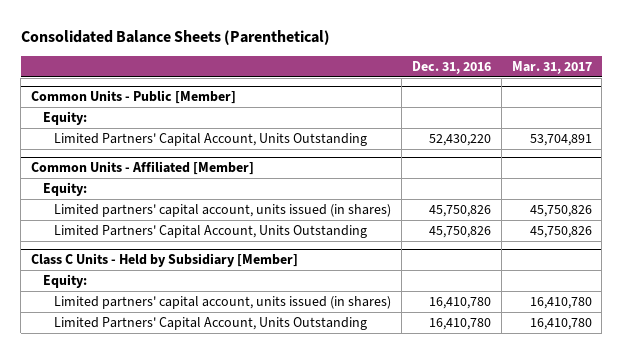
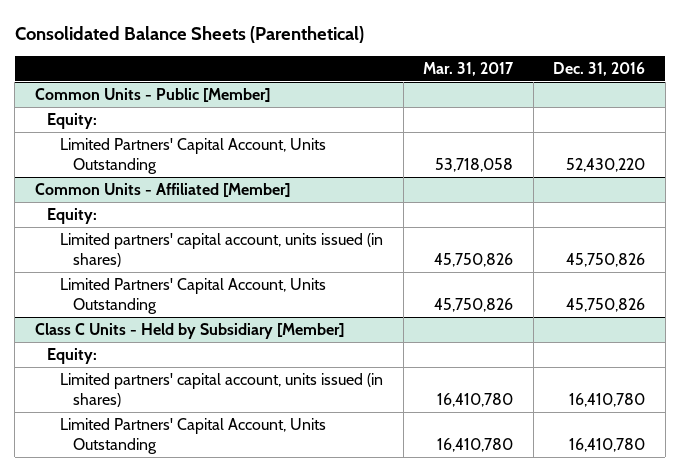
[529,133,592,146] 53,704,891 -> [435,158,514,173] 53,718,058

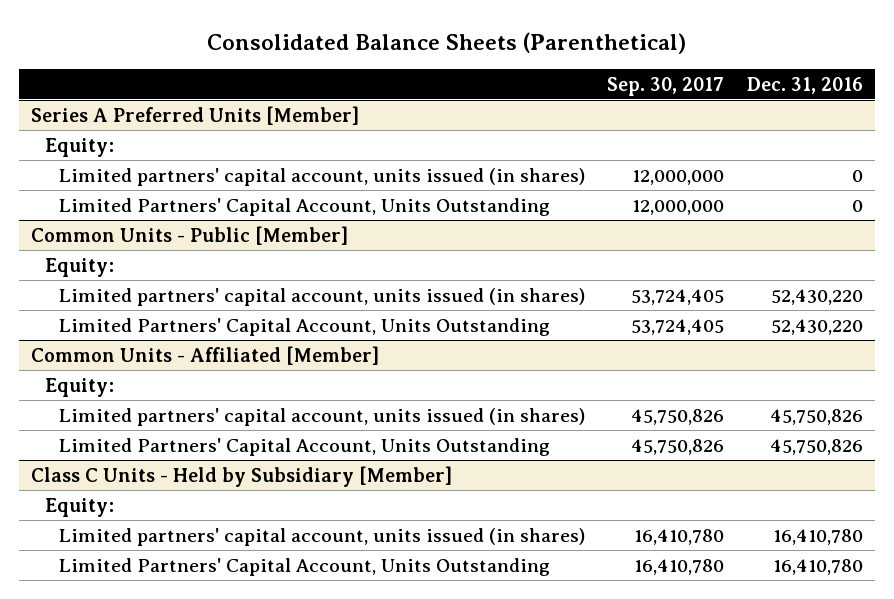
[423,61,515,76] Mar. 31, 2017 -> none
none -> [607,76,725,96] Sep. 30, 2017
none -> [30,105,359,125] Series A Preferred Units [Member]
none -> [44,137,114,157] Equity:
none -> [58,167,585,186] Limited partners' capital account, units issued (in shares)
none -> [58,197,550,216] Limited Partners' Capital Account, Units Outstanding
none -> [58,287,585,306] Limited partners' capital account, units issued (in shares)

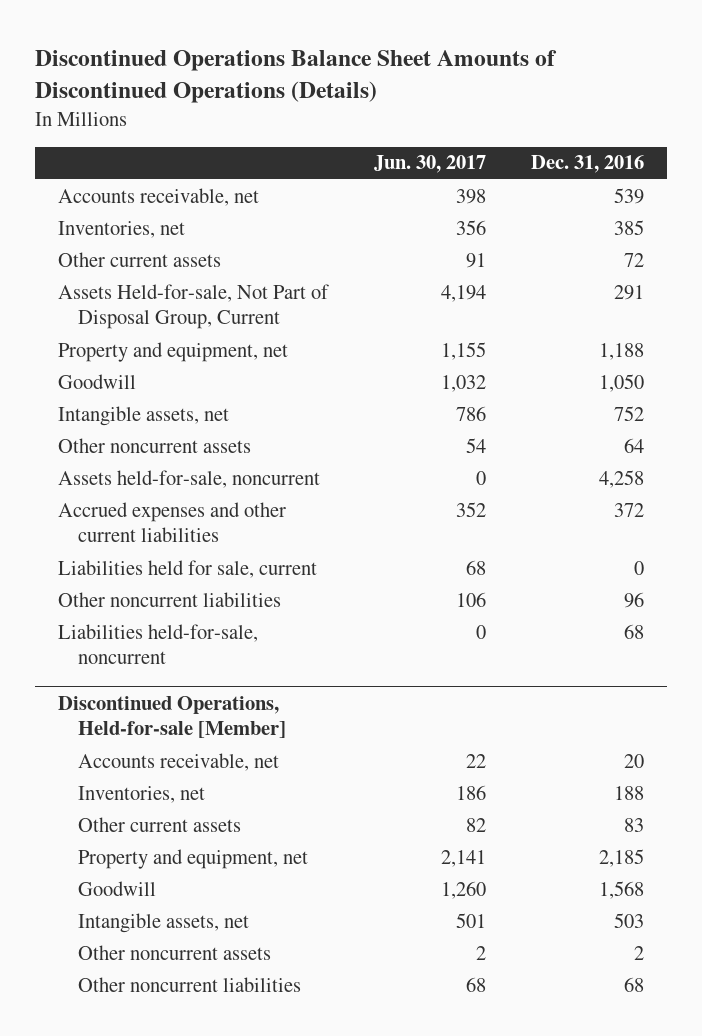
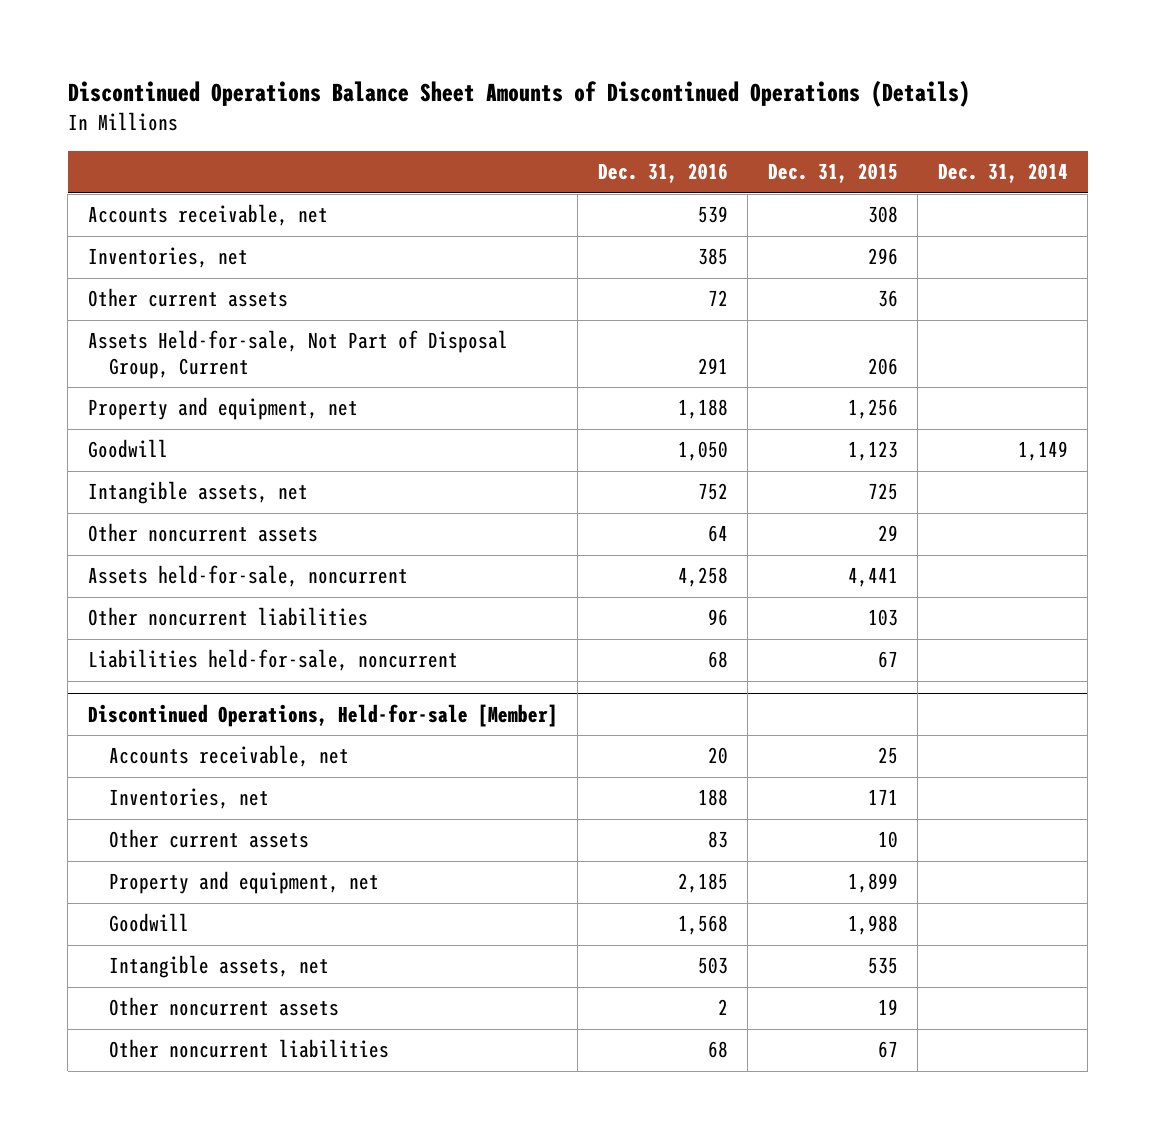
[373,155,486,174] Jun. 30, 2017 -> none
none -> [767,163,898,184] Dec. 31, 2015
none -> [937,163,1068,184] Dec. 31, 2014
[57,501,286,543] Accrued expenses and other current liabilities -> none
[57,559,317,578] Liabilities held for sale, current -> none

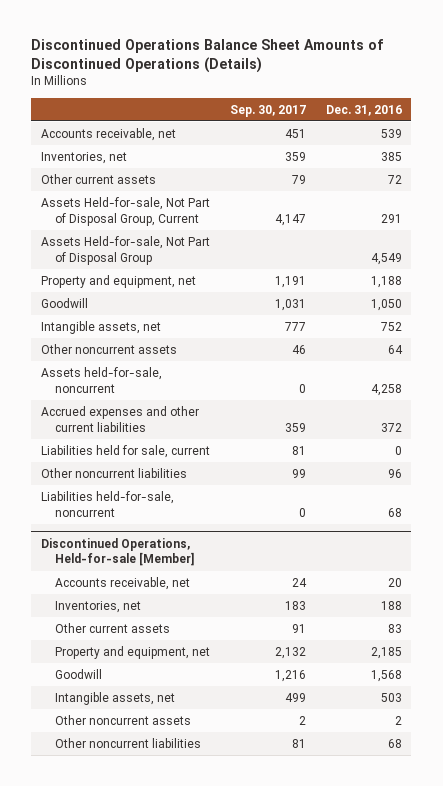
[767,163,898,184] Dec. 31, 2015 -> none
[937,163,1068,184] Dec. 31, 2014 -> none
none -> [229,104,306,117] Sep. 30, 2017
none -> [41,235,211,265] Assets Held-for-sale, Not Part of Disposal Group
none -> [41,405,200,432] Accrued expenses and other current liabilities
none -> [41,444,211,458] Liabilities held for sale, current

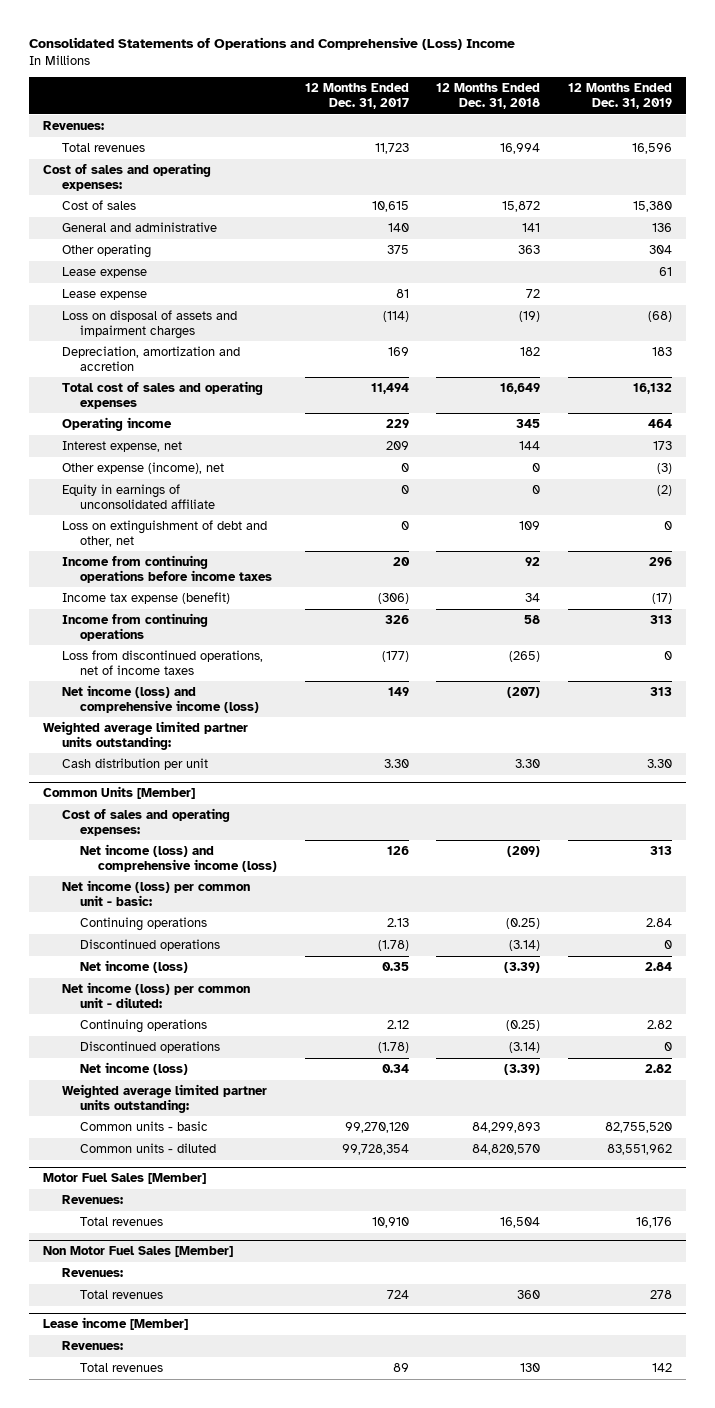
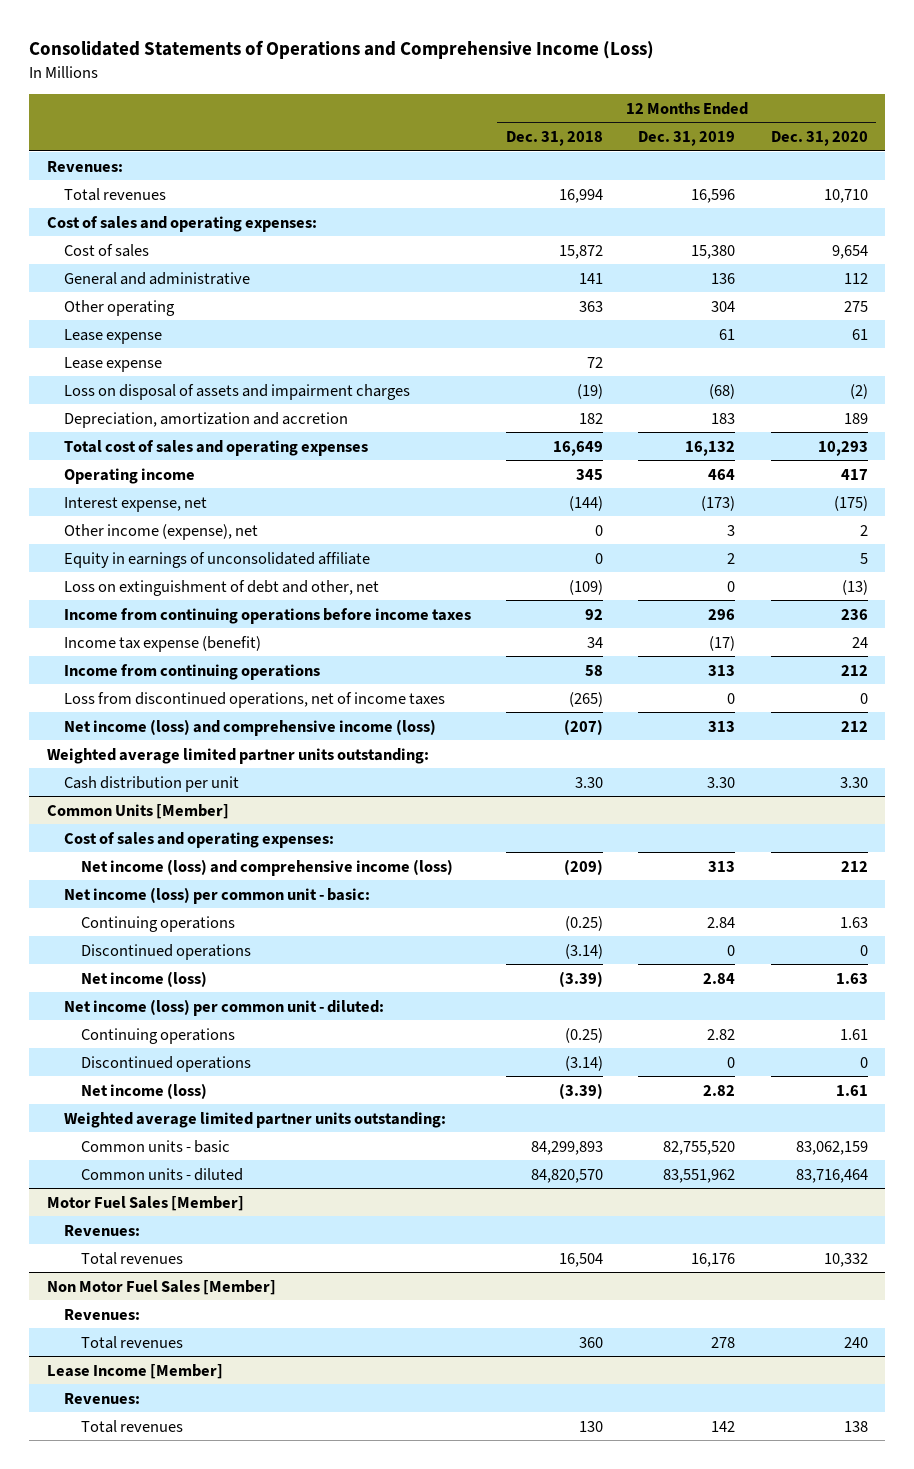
[29,37,516,51] Consolidated Statements of Operations and Comprehensive (Loss) Income -> [29,40,655,60] Consolidated Statements of Operations and Comprehensive Income (Loss)
[304,83,409,109] 12 Months Ended Dec. 31, 2017 -> none
none -> [770,131,868,147] Dec. 31, 2020
[519,441,541,451] 144 -> [568,495,603,511] (144)
[653,441,673,451] 173 -> [701,495,736,511] (173)
[61,462,224,475] Other expense (income), net -> [63,523,258,540] Other income (expense), net
[657,463,673,475] (3) -> [727,524,736,536] 3
[657,485,673,497] (2) -> [727,552,736,564] 2
[519,521,541,531] 109 -> [568,579,603,595] (109)
[43,1317,189,1331] Lease income [Member] -> [46,1363,223,1379] Lease Income [Member]

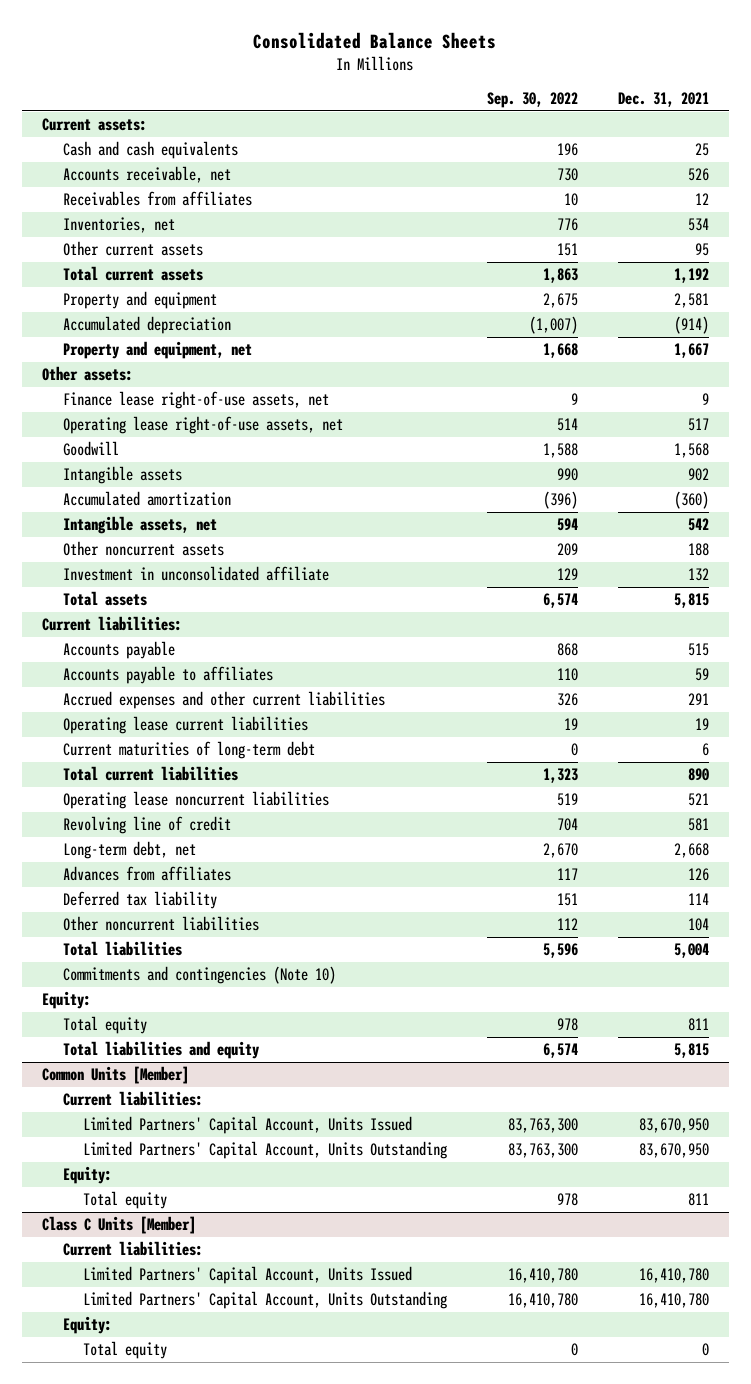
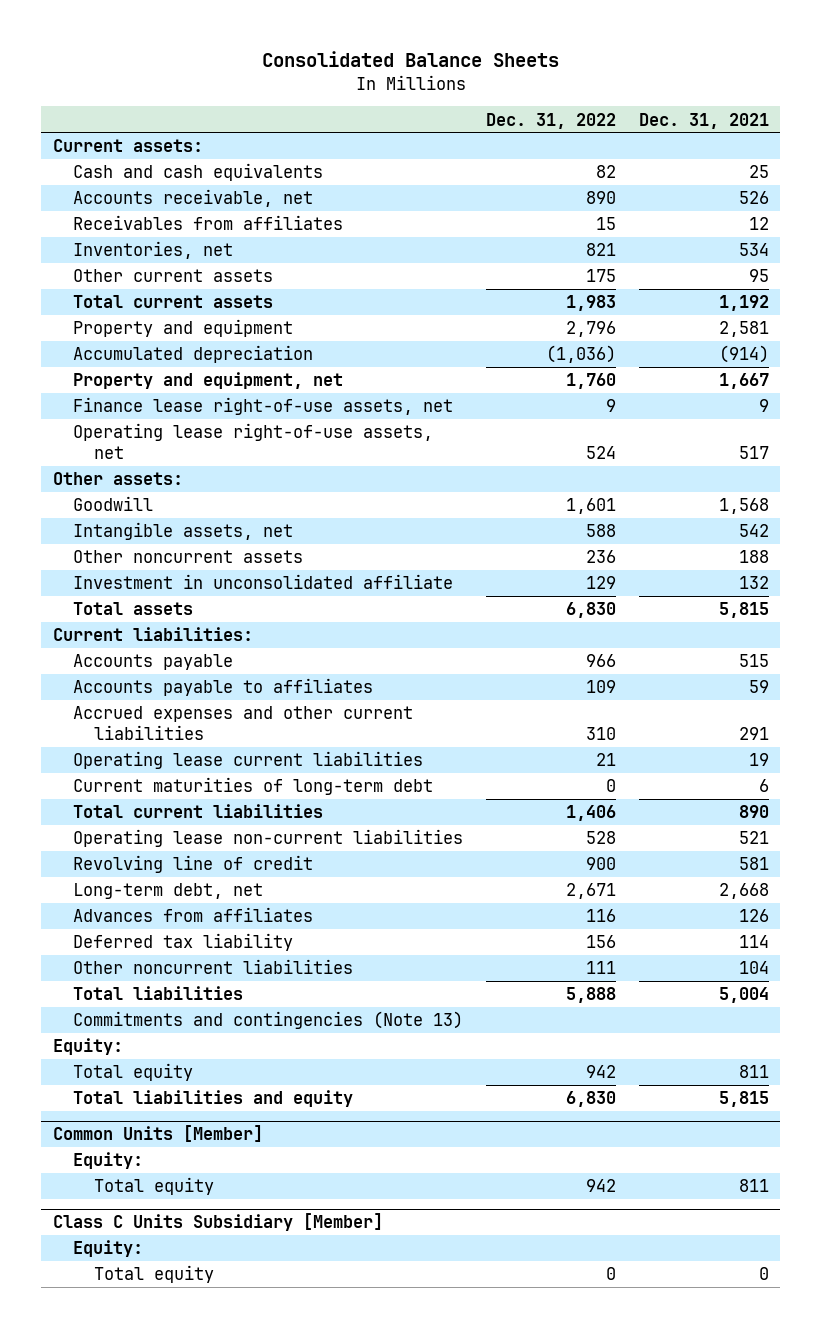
[486,92,578,109] Sep. 30, 2022 -> none
none -> [486,112,617,129] Dec. 31, 2022
[42,366,134,382] Other assets: -> [52,472,183,486] Other assets:
[62,466,182,485] Intangible assets -> none
[62,491,231,507] Accumulated amortization -> none
[62,791,329,810] Operating lease noncurrent liabilities -> [73,829,464,848] Operating lease non-current liabilities
[62,966,336,985] Commitments and contingencies (Note 10) -> [73,1011,464,1030] Commitments and contingencies (Note 13)
[62,1091,203,1107] Current liabilities: -> none
[83,1116,413,1135] Limited Partners' Capital Account, Units Issued -> none
[83,1141,448,1160] Limited Partners' Capital Account, Units Outstanding -> none
[62,1241,203,1257] Current liabilities: -> none
[83,1266,413,1285] Limited Partners' Capital Account, Units Issued -> none
[83,1291,448,1310] Limited Partners' Capital Account, Units Outstanding -> none
[42,1216,197,1235] Class C Units [Member] -> [52,1213,383,1232] Class C Units Subsidiary [Member]

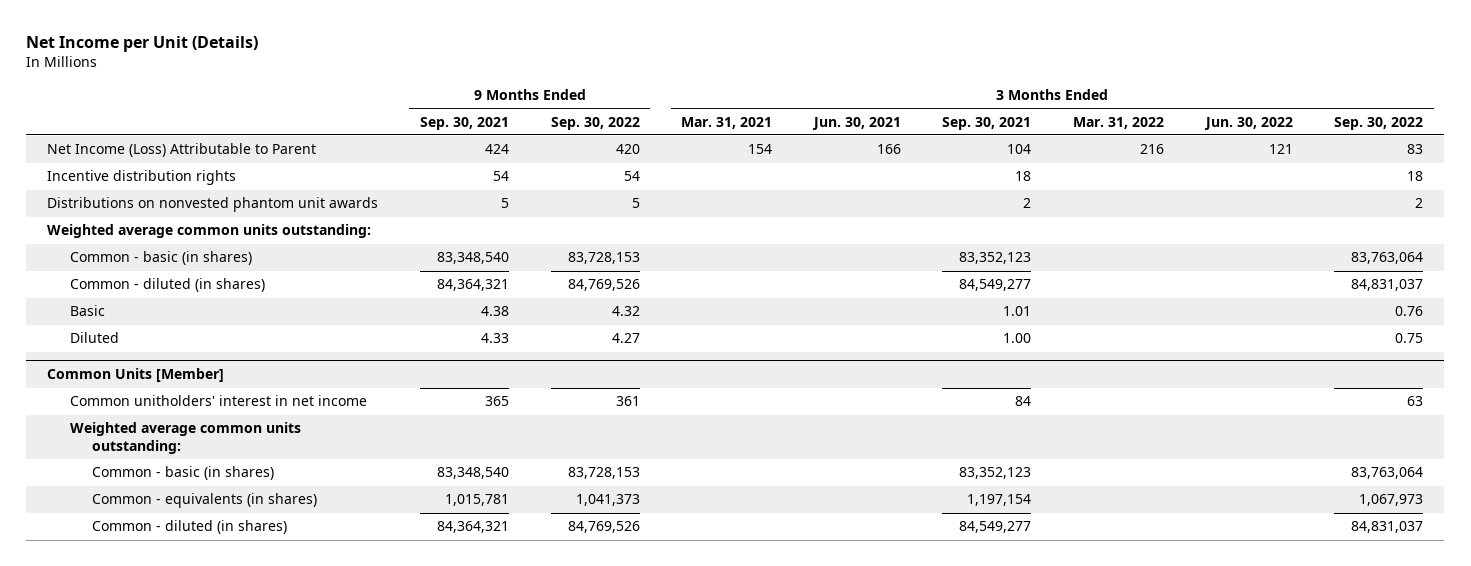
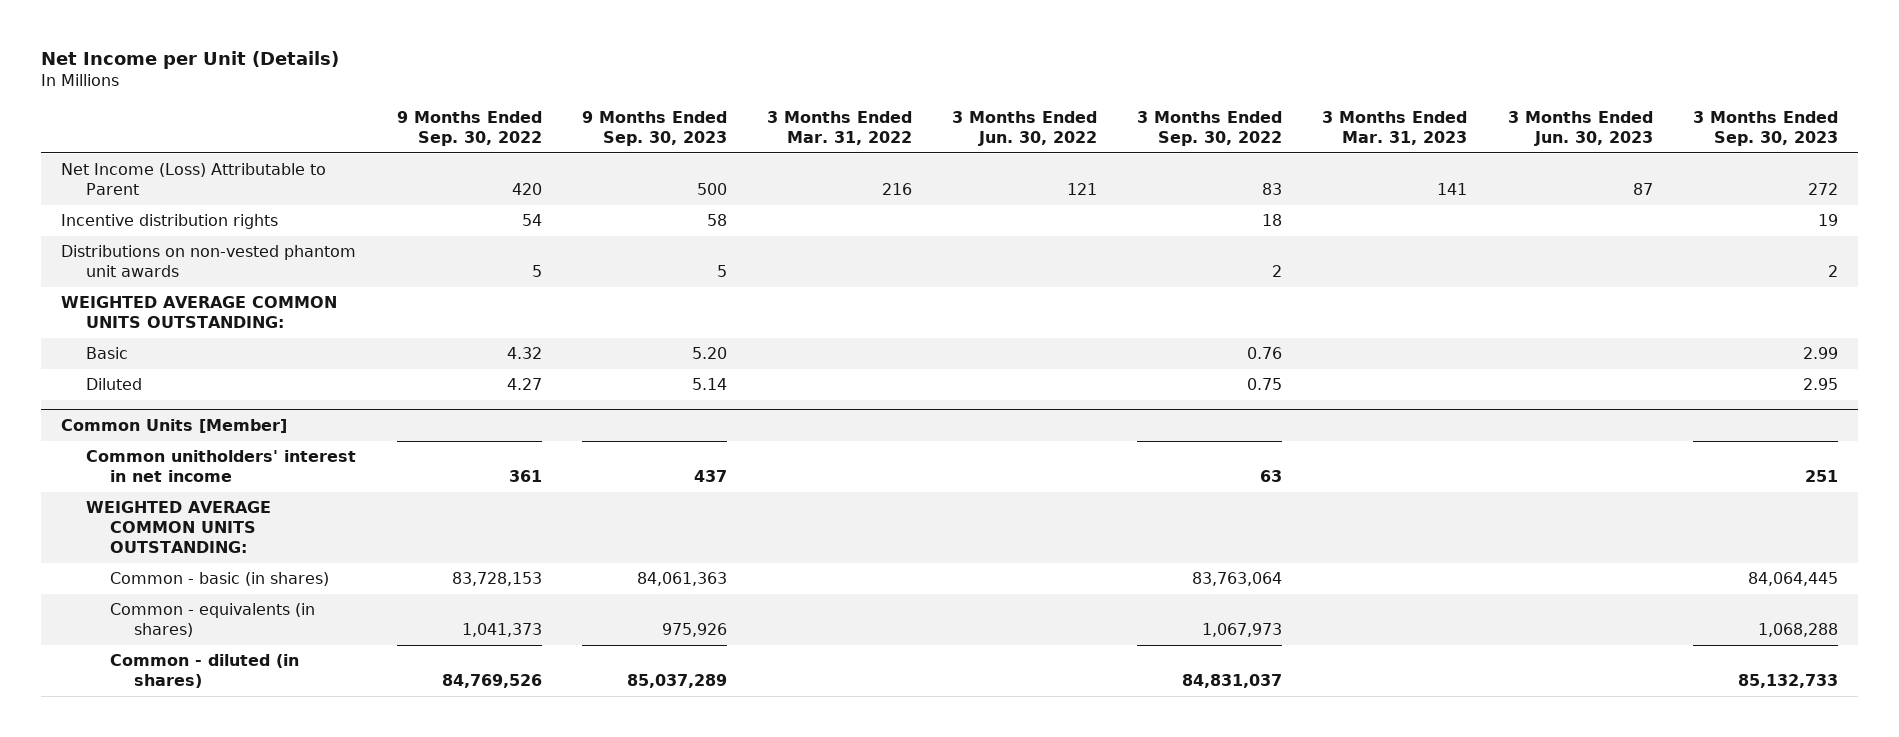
[419,116,509,130] Sep. 30, 2021 -> none
[681,116,773,129] Mar. 31, 2021 -> none
[811,116,901,130] Jun. 30, 2021 -> none
[942,116,1032,130] Sep. 30, 2021 -> none
none -> [581,110,727,146] 9 Months Ended Sep. 30, 2023
none -> [1322,110,1468,145] 3 Months Ended Mar. 31, 2023
none -> [1507,110,1653,146] 3 Months Ended Jun. 30, 2023
none -> [1692,110,1838,146] 3 Months Ended Sep. 30, 2023
[69,251,252,266] Common - basic (in shares) -> none
[69,278,265,293] Common - diluted (in shares) -> none
[47,197,379,213] Distributions on nonvested phantom unit awards -> [61,245,357,278] Distributions on non-vested phantom unit awards
[47,224,372,239] Weighted average common units outstanding: -> [61,296,338,329] WEIGHTED AVERAGE COMMON UNITS OUTSTANDING:
[69,422,301,455] Weighted average common units outstanding: -> [85,501,271,553] WEIGHTED AVERAGE COMMON UNITS OUTSTANDING:

